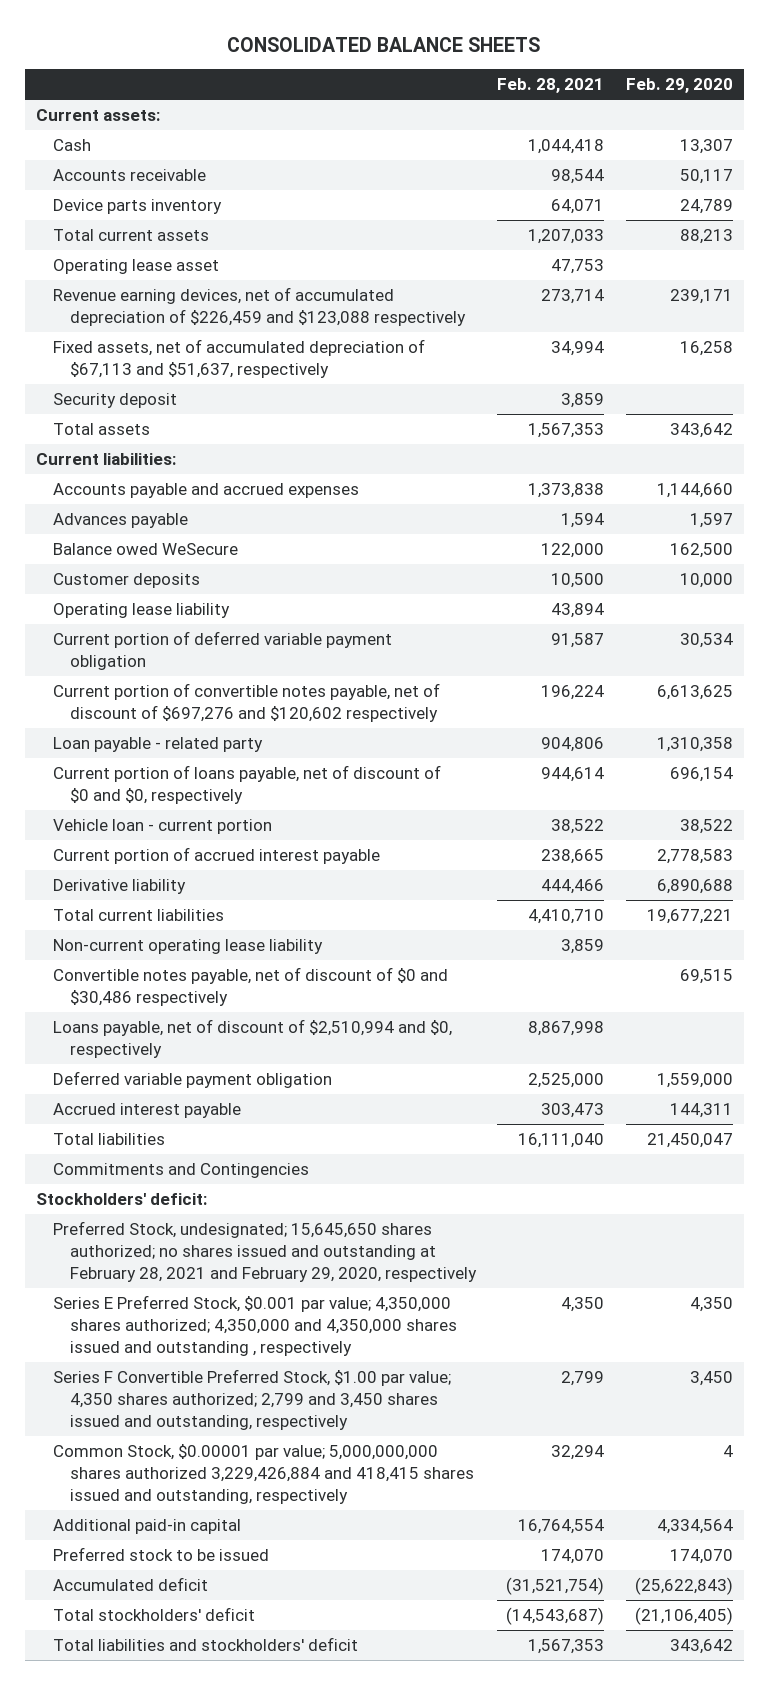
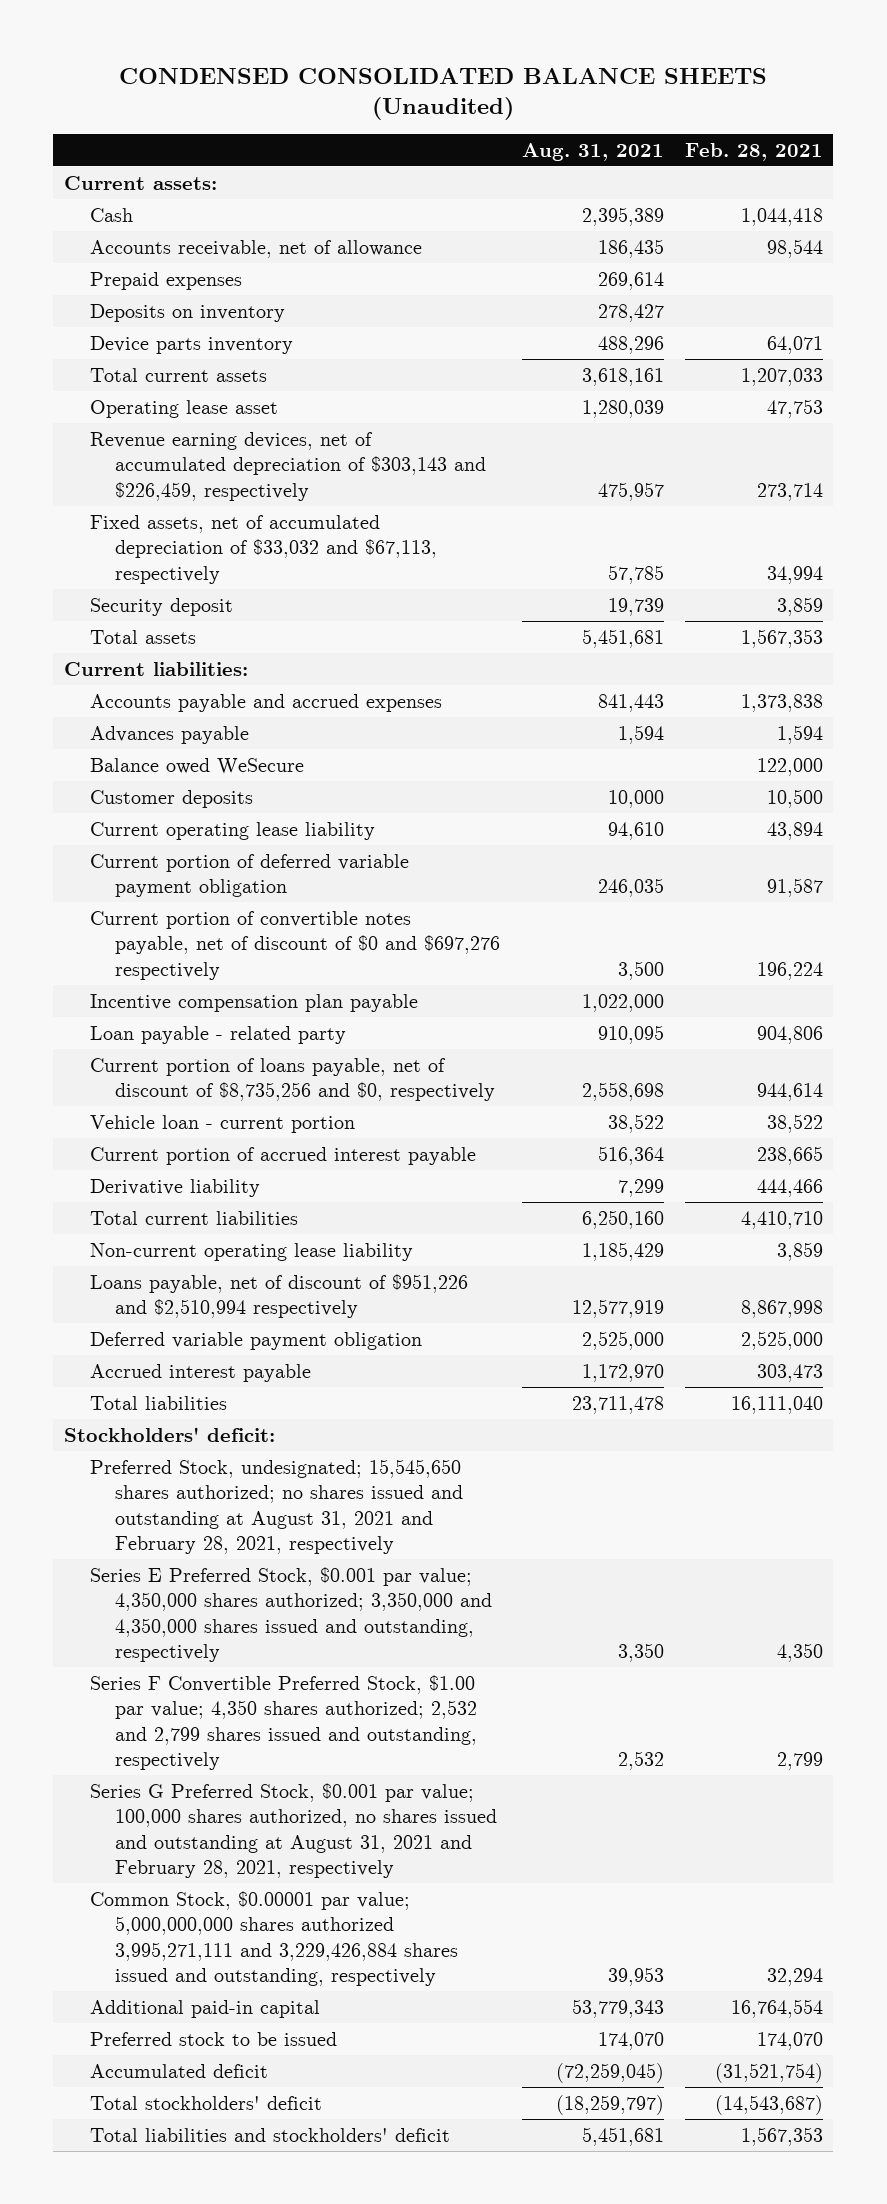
[227,36,541,52] CONSOLIDATED BALANCE SHEETS -> [119,67,768,121] CONDENSED CONSOLIDATED BALANCE SHEETS (Unaudited)
[625,78,733,94] Feb. 29, 2020 -> none
none -> [521,142,664,161] Aug. 31, 2021
[52,169,206,182] Accounts receivable -> [89,239,422,258] Accounts receivable, net of allowance
none -> [89,271,242,290] Prepaid expenses
none -> [89,303,285,322] Deposits on inventory
[52,287,466,327] Revenue earning devices, net of accumulated depreciation of $226,459 and $123,088 respectively -> [89,431,487,501] Revenue earning devices, net of accumulated depreciation of $303,143 and $226,459, respectively
[52,339,425,379] Fixed assets, net of accumulated depreciation of $67,113 and $51,637, respectively -> [89,514,438,584] Fixed assets, net of accumulated depreciation of $33,032 and $67,113, respectively
[52,603,230,619] Operating lease liability -> [89,821,375,840] Current operating lease liability
[52,683,440,723] Current portion of convertible notes payable, net of discount of $697,276 and $120,602 respectively -> [89,910,501,980] Current portion of convertible notes payable, net of discount of $0 and $697,276 respectively
none -> [89,993,418,1012] Incentive compensation plan payable
[52,765,441,805] Current portion of loans payable, net of discount of $0 and $0, respectively -> [89,1057,496,1102] Current portion of loans payable, net of discount of $8,735,256 and $0, respectively
[52,967,448,1007] Convertible notes payable, net of discount of $0 and $30,486 respectively -> none
[52,1019,452,1059] Loans payable, net of discount of $2,510,994 and $0, respectively -> [89,1273,468,1319] Loans payable, net of discount of $951,226 and $2,510,994 respectively
[52,1163,309,1179] Commitments and Contingencies -> none
[52,1221,477,1282] Preferred Stock, undesignated; 15,645,650 shares authorized; no shares issued and outstanding at February 28, 2021 and February 29, 2020, respectively -> [89,1458,464,1555] Preferred Stock, undesignated; 15,545,650 shares authorized; no shares issued and outstanding at August 31, 2021 and February 28, 2021, respectively
[52,1295,457,1356] Series E Preferred Stock, $0.001 par value; 4,350,000 shares authorized; 4,350,000 and 4,350,000 shares issued and outstanding , respectively -> [89,1566,493,1663] Series E Preferred Stock, $0.001 par value; 4,350,000 shares authorized; 3,350,000 and 4,350,000 shares issued and outstanding, respectively
[52,1369,451,1430] Series F Convertible Preferred Stock, $1.00 par value; 4,350 shares authorized; 2,799 and 3,450 shares issued and outstanding, respectively -> [89,1674,478,1771] Series F Convertible Preferred Stock, $1.00 par value; 4,350 shares authorized; 2,532 and 2,799 shares issued and outstanding, respectively
none -> [89,1782,498,1879] Series G Preferred Stock, $0.001 par value; 100,000 shares authorized, no shares issued and outstanding at August 31, 2021 and February 28, 2021, respectively
[52,1444,474,1504] Common Stock, $0.00001 par value; 5,000,000,000 shares authorized 3,229,426,884 and 418,415 shares issued and outstanding, respectively -> [89,1890,459,1987] Common Stock, $0.00001 par value; 5,000,000,000 shares authorized 3,995,271,111 and 3,229,426,884 shares issued and outstanding, respectively

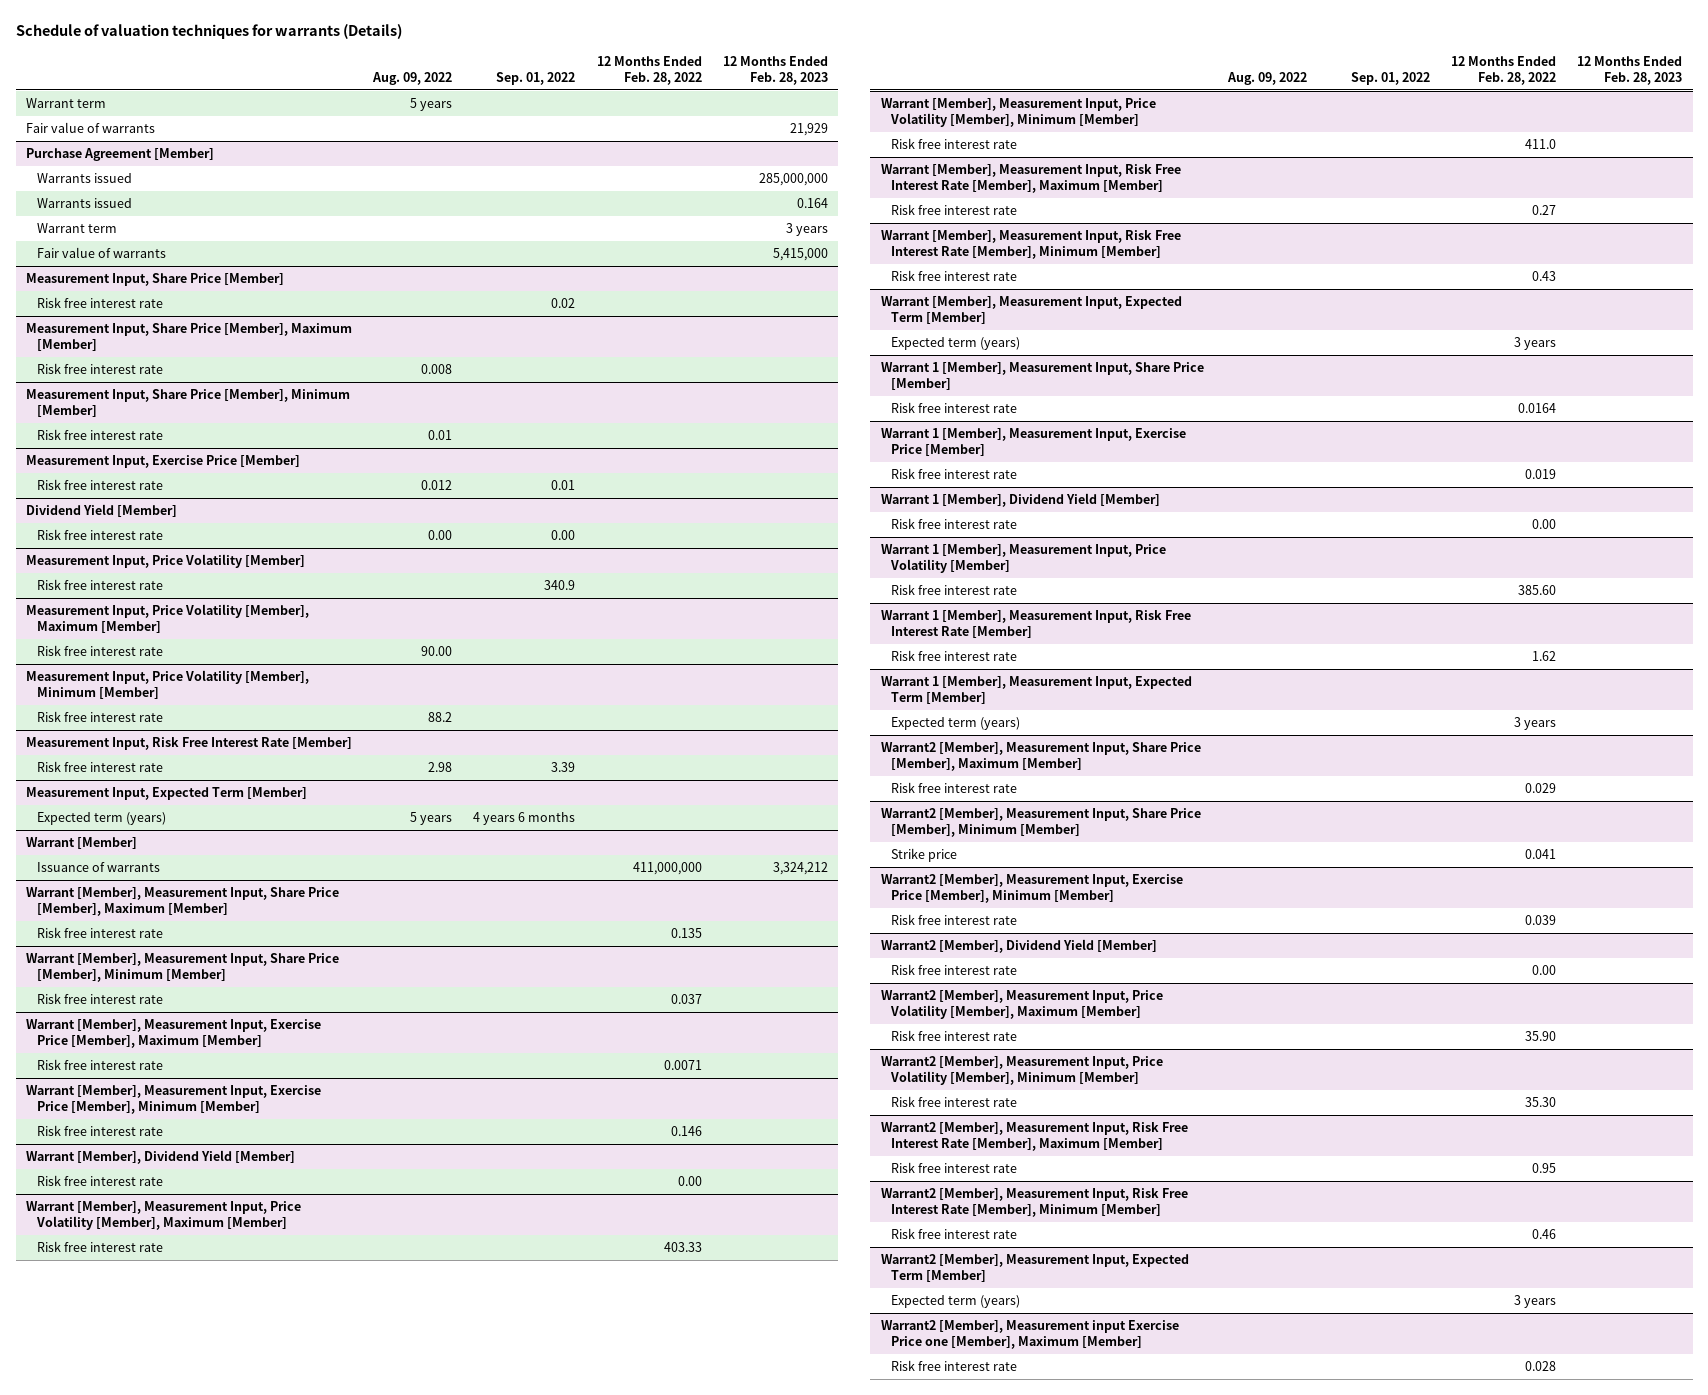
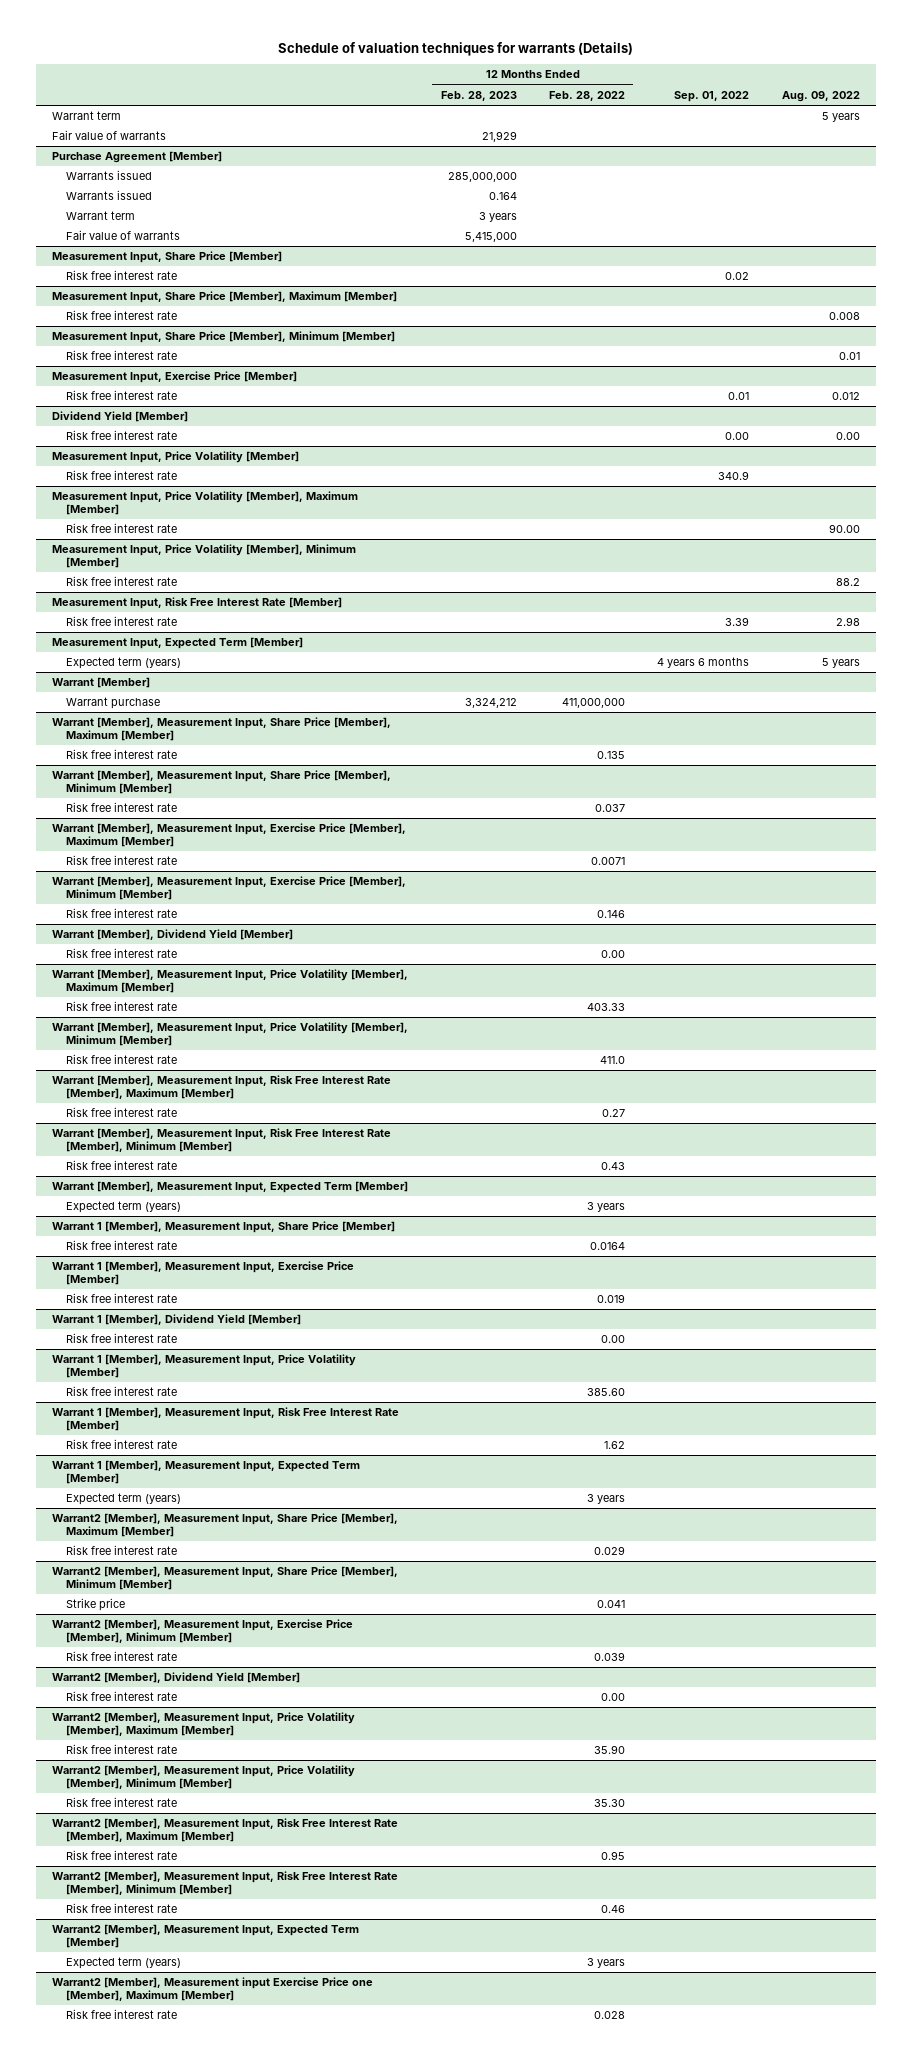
[36,862,160,873] Issuance of warrants -> [65,697,160,710] Warrant purchase

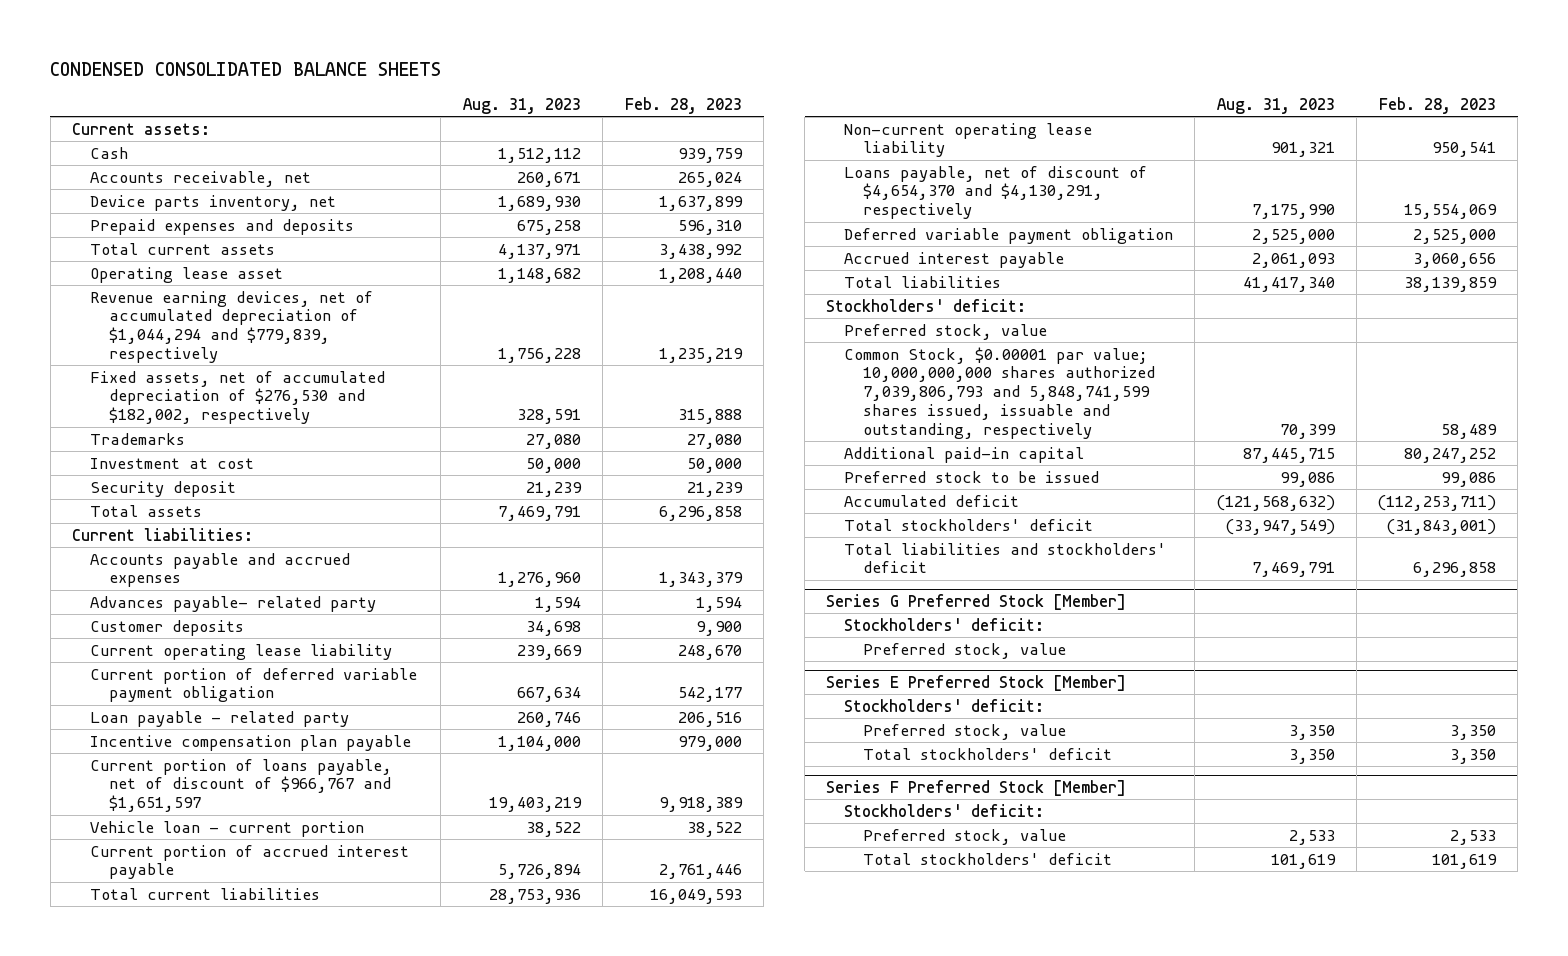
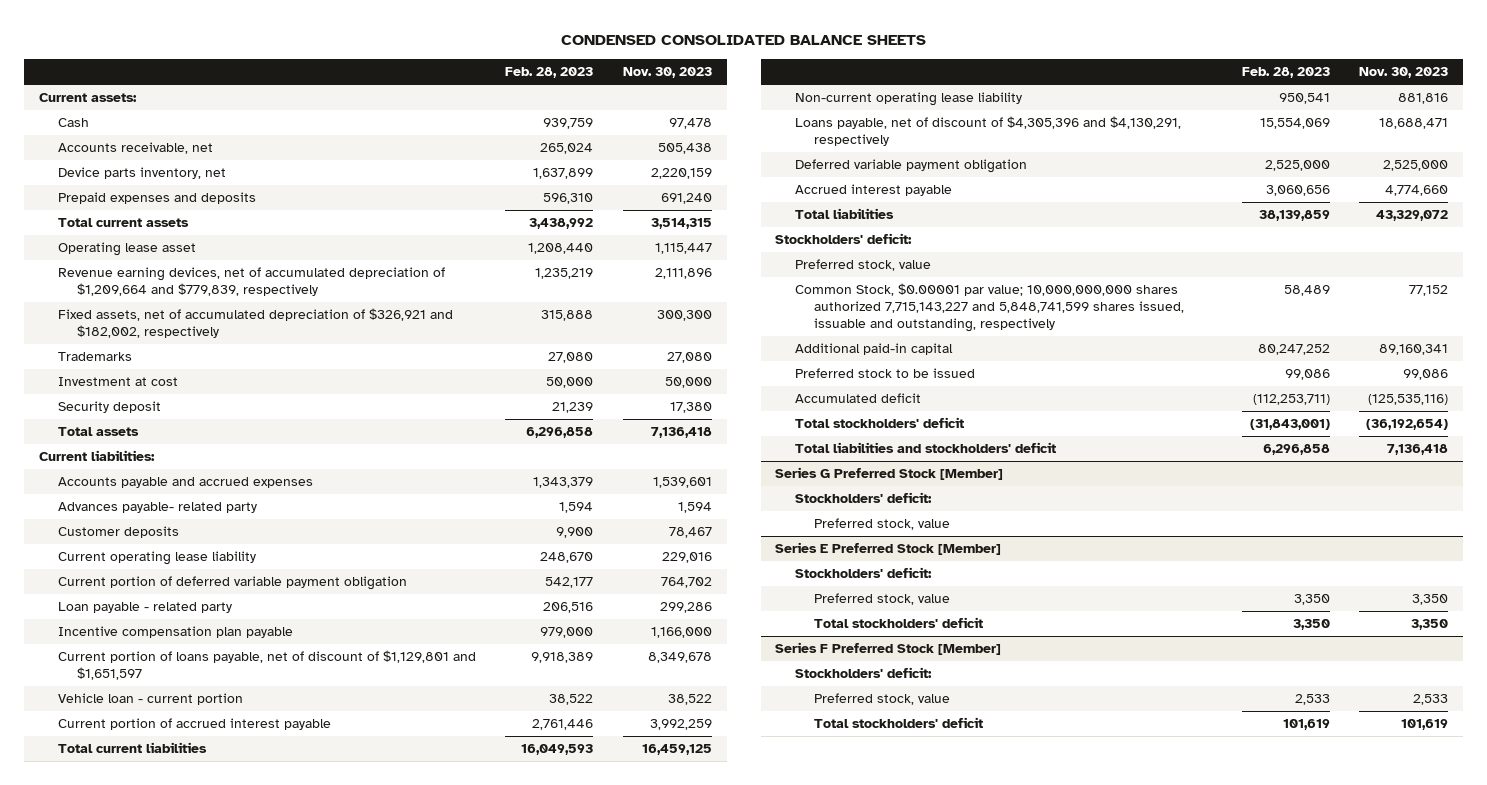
[462,97,581,114] Aug. 31, 2023 -> none
none -> [622,67,712,79] Nov. 30, 2023
[90,290,374,364] Revenue earning devices, net of accumulated depreciation of $1,044,294 and $779,839, respectively -> [58,267,446,297] Revenue earning devices, net of accumulated depreciation of $1,209,664 and $779,839, respectively
[90,370,386,425] Fixed assets, net of accumulated depreciation of $276,530 and $182,002, respectively -> [58,308,454,339] Fixed assets, net of accumulated depreciation of $326,921 and $182,002, respectively
[90,758,393,813] Current portion of loans payable, net of discount of $966,767 and $1,651,597 -> [58,650,477,681] Current portion of loans payable, net of discount of $1,129,801 and $1,651,597
[844,165,1148,220] Loans payable, net of discount of $4,654,370 and $4,130,291, respectively -> [794,116,1181,147] Loans payable, net of discount of $4,305,396 and $4,130,291, respectively
[844,346,1156,440] Common Stock, $0.00001 par value; 10,000,000,000 shares authorized 7,039,806,793 and 5,848,741,599 shares issued, issuable and outstanding, respectively -> [794,283,1184,332] Common Stock, $0.00001 par value; 10,000,000,000 shares authorized 7,715,143,227 and 5,848,741,599 shares issued, issuable and outstanding, respectively

